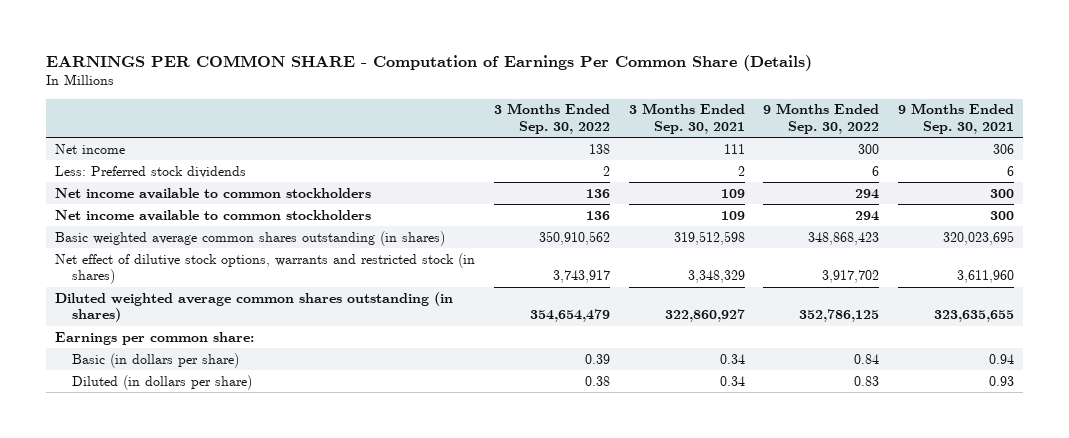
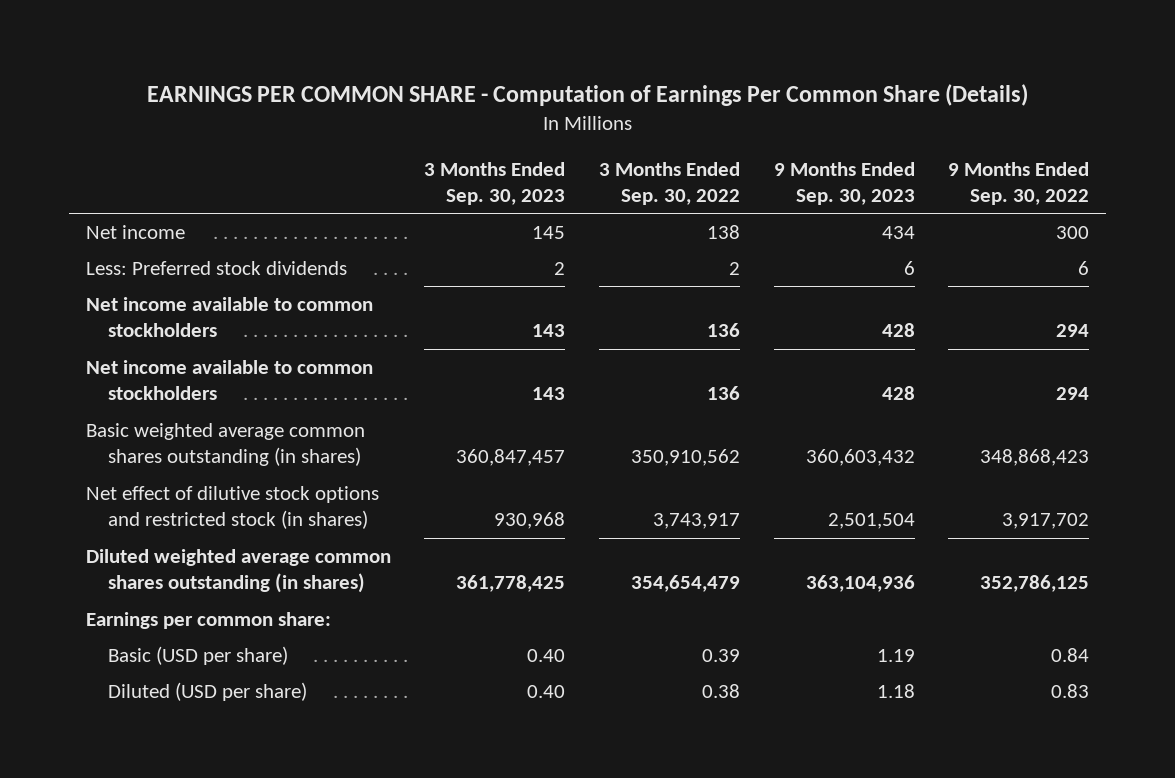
[628,103,745,134] 3 Months Ended Sep. 30, 2021 -> none
[897,103,1014,134] 9 Months Ended Sep. 30, 2021 -> none
none -> [424,161,566,205] 3 Months Ended Sep. 30, 2023
none -> [773,161,915,205] 9 Months Ended Sep. 30, 2023
[55,252,476,285] Net effect of dilutive stock options, warrants and restricted stock (in shares) -> [85,486,379,530] Net effect of dilutive stock options and restricted stock (in shares)
[72,352,240,368] Basic (in dollars per share) -> [108,646,289,666] Basic (USD per share)
[72,374,253,390] Diluted (in dollars per share) -> [108,682,308,702] Diluted (USD per share)

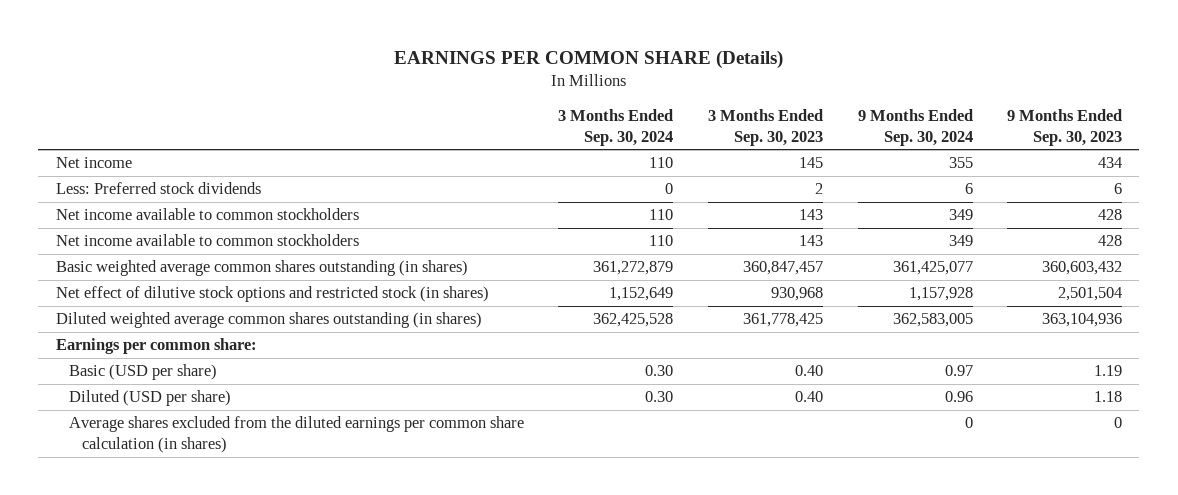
[146,83,1028,106] EARNINGS PER COMMON SHARE - Computation of Earnings Per Common Share (Details) -> [393,49,783,69] EARNINGS PER COMMON SHARE (Details)
[599,161,741,205] 3 Months Ended Sep. 30, 2022 -> none
[948,161,1090,205] 9 Months Ended Sep. 30, 2022 -> none
none -> [558,109,674,146] 3 Months Ended Sep. 30, 2024
none -> [857,109,973,146] 9 Months Ended Sep. 30, 2024
none -> [68,416,524,453] Average shares excluded from the diluted earnings per common share calculation (in shares)

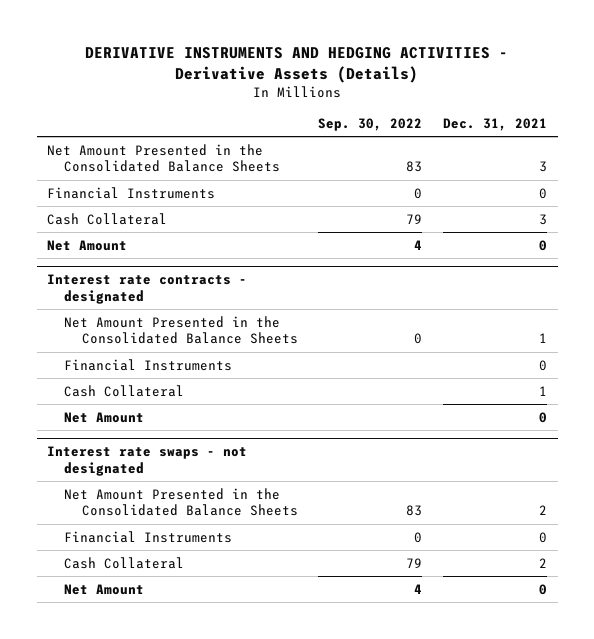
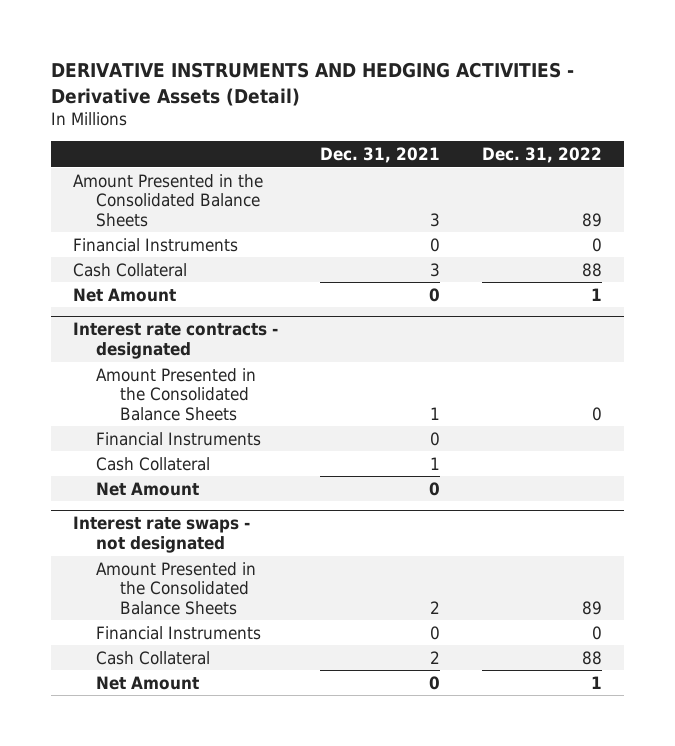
[85,46,509,83] DERIVATIVE INSTRUMENTS AND HEDGING ACTIVITIES - Derivative Assets (Details) -> [51,62,575,106] DERIVATIVE INSTRUMENTS AND HEDGING ACTIVITIES - Derivative Assets (Detail)
[318,117,423,131] Sep. 30, 2022 -> none
none -> [482,147,603,164] Dec. 31, 2022
[47,143,281,173] Net Amount Presented in the Consolidated Balance Sheets -> [72,173,263,227] Amount Presented in the Consolidated Balance Sheets
[64,315,298,345] Net Amount Presented in the Consolidated Balance Sheets -> [96,367,257,421] Amount Presented in the Consolidated Balance Sheets
[64,487,298,517] Net Amount Presented in the Consolidated Balance Sheets -> [96,561,257,615] Amount Presented in the Consolidated Balance Sheets

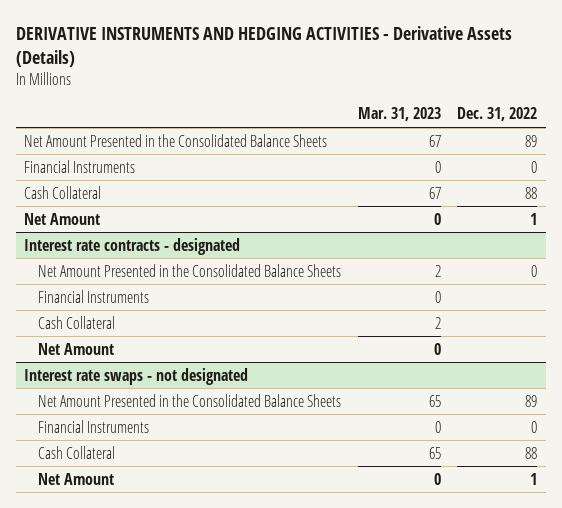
[51,62,575,106] DERIVATIVE INSTRUMENTS AND HEDGING ACTIVITIES - Derivative Assets (Detail) -> [16,26,513,68] DERIVATIVE INSTRUMENTS AND HEDGING ACTIVITIES - Derivative Assets (Details)
[320,147,441,164] Dec. 31, 2021 -> none
none -> [357,107,441,122] Mar. 31, 2023
[72,173,263,227] Amount Presented in the Consolidated Balance Sheets -> [24,133,328,147] Net Amount Presented in the Consolidated Balance Sheets
[96,367,257,421] Amount Presented in the Consolidated Balance Sheets -> [37,263,341,277] Net Amount Presented in the Consolidated Balance Sheets
[96,561,257,615] Amount Presented in the Consolidated Balance Sheets -> [37,393,341,407] Net Amount Presented in the Consolidated Balance Sheets

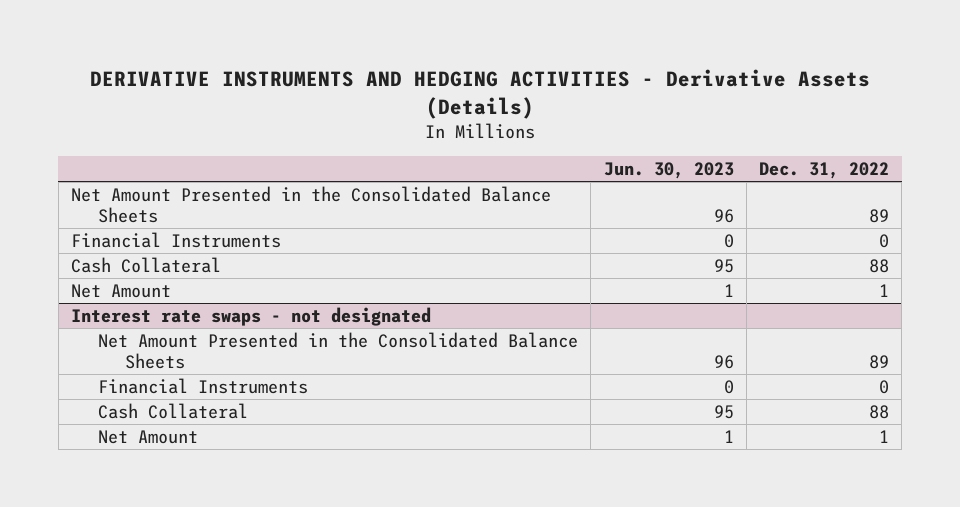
[357,107,441,122] Mar. 31, 2023 -> none
none -> [603,161,734,179] Jun. 30, 2023
[24,237,241,255] Interest rate contracts - designated -> none
[37,263,341,277] Net Amount Presented in the Consolidated Balance Sheets -> none
[37,289,149,303] Financial Instruments -> none
[37,315,115,329] Cash Collateral -> none
[37,342,114,355] Net Amount -> none

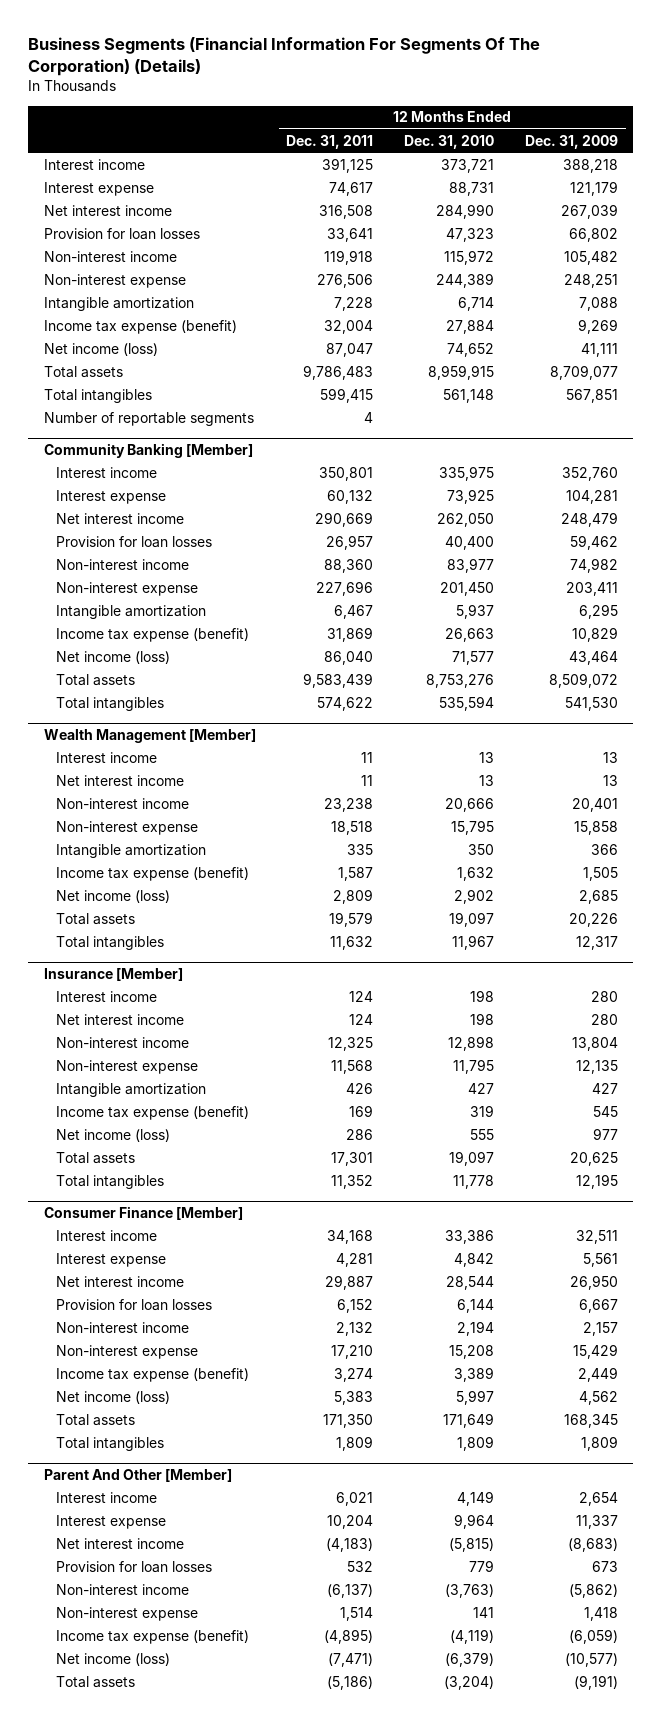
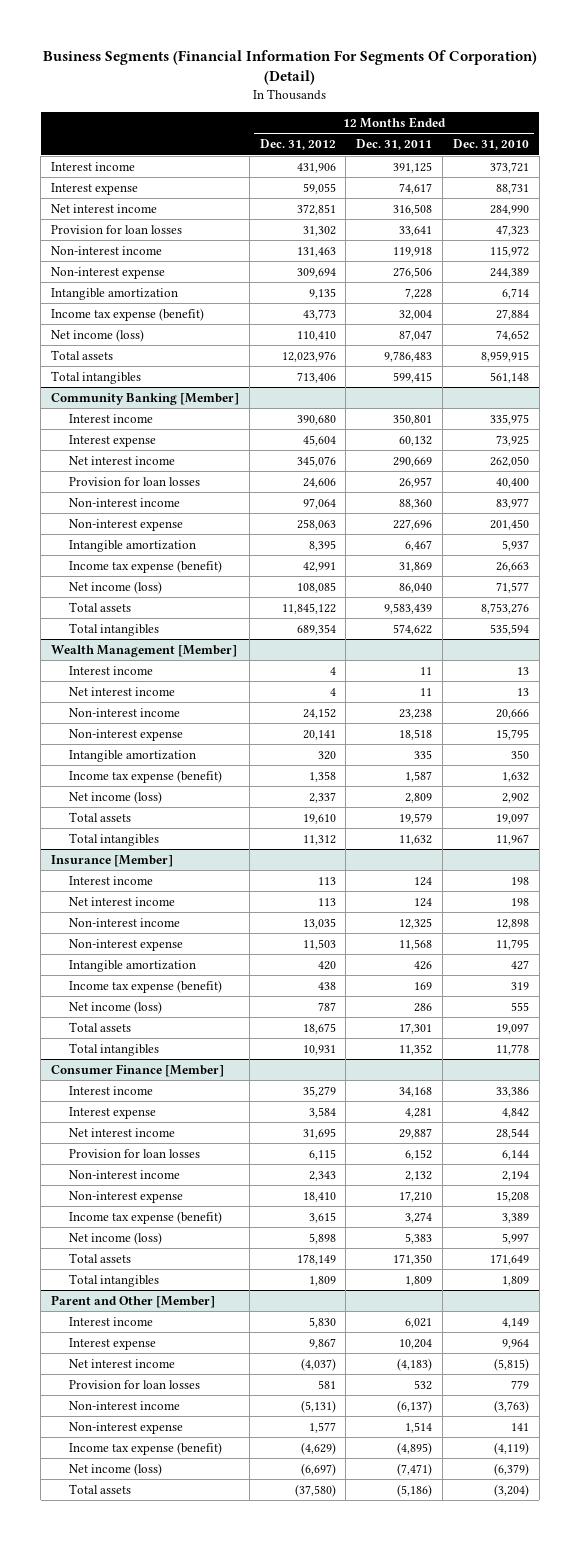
[28,37,541,77] Business Segments (Financial Information For Segments Of The Corporation) (Details) -> [42,50,537,86] Business Segments (Financial Information For Segments Of Corporation) (Detail)
[525,134,619,149] Dec. 31, 2009 -> none
none -> [259,139,336,151] Dec. 31, 2012
[43,411,254,426] Number of reportable segments -> none
[43,1468,232,1482] Parent And Other [Member] -> [51,1294,216,1308] Parent and Other [Member]

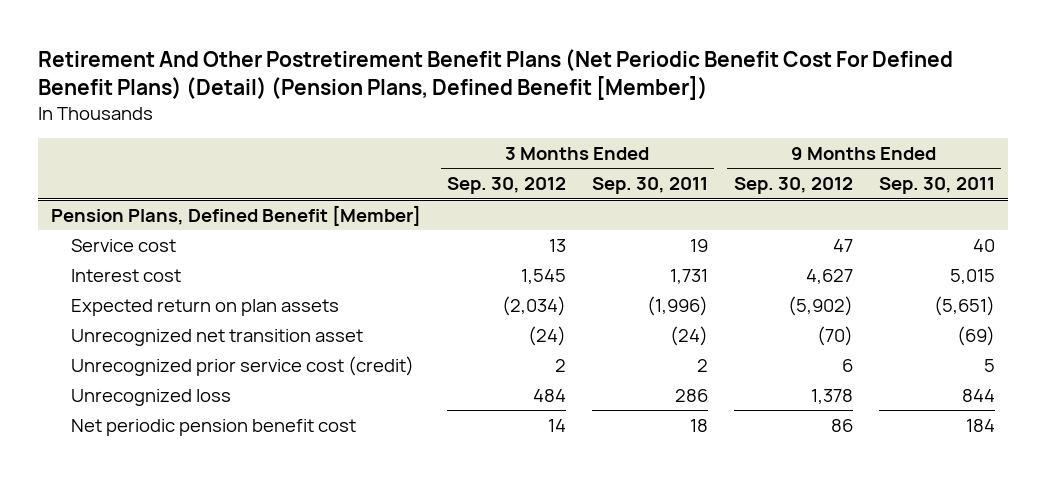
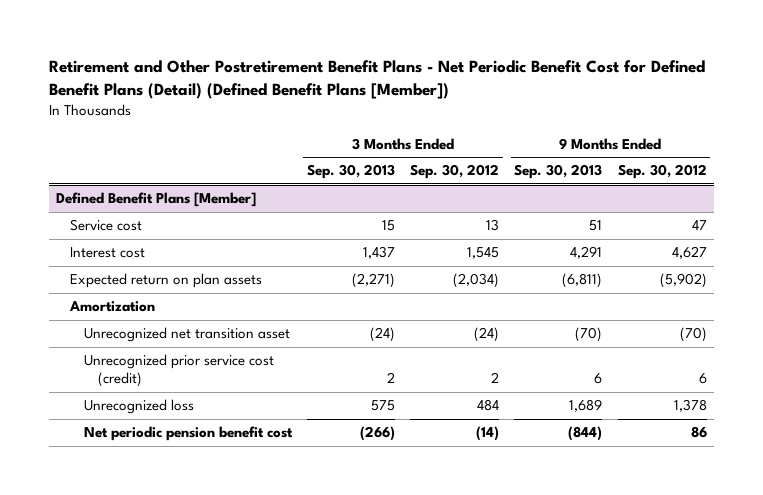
[38,48,954,101] Retirement And Other Postretirement Benefit Plans (Net Periodic Benefit Cost For Defined Benefit Plans) (Detail) (Pension Plans, Defined Benefit [Member]) -> [48,59,705,100] Retirement and Other Postretirement Benefit Plans - Net Periodic Benefit Cost for Defined Benefit Plans (Detail) (Defined Benefit Plans [Member])
[591,177,708,195] Sep. 30, 2011 -> none
[878,177,995,195] Sep. 30, 2011 -> none
none -> [307,164,396,180] Sep. 30, 2013
none -> [514,164,603,180] Sep. 30, 2013
[51,204,422,226] Pension Plans, Defined Benefit [Member] -> [56,192,257,208] Defined Benefit Plans [Member]
none -> [69,301,156,313] Amortization
[547,418,566,432] 14 -> [476,426,500,442] (14)

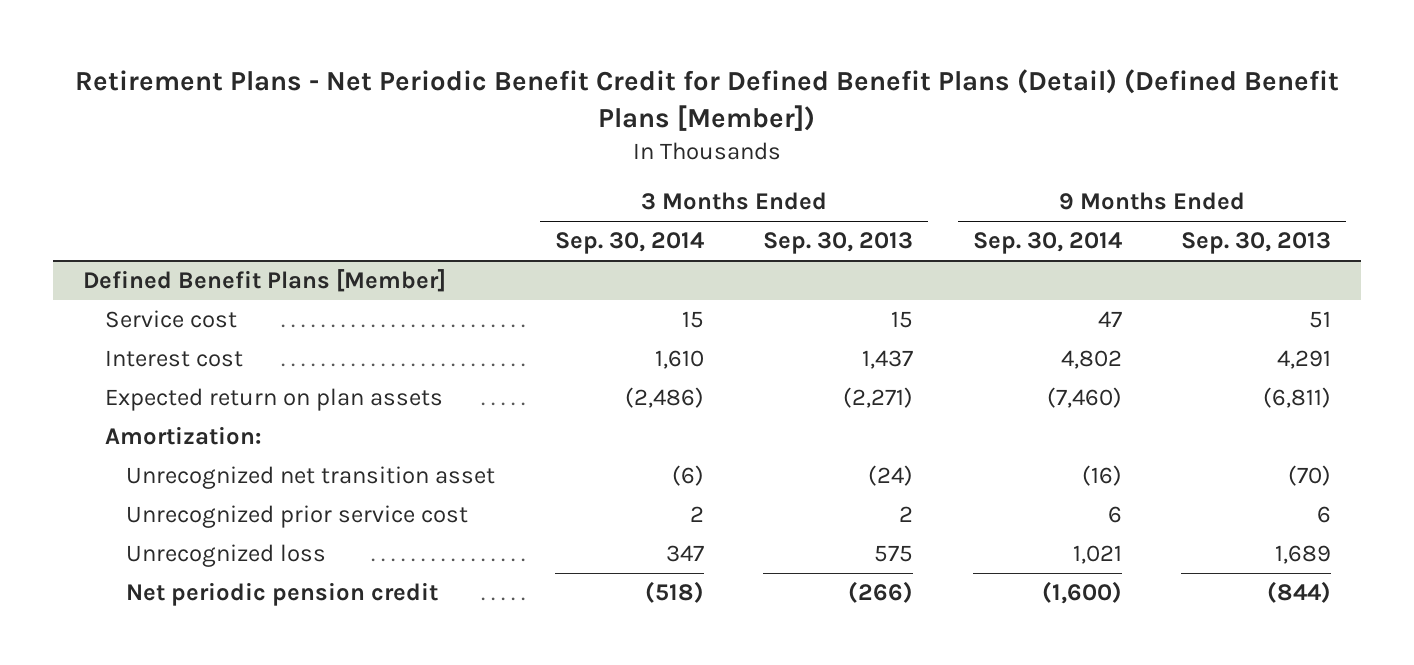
[48,59,705,100] Retirement and Other Postretirement Benefit Plans - Net Periodic Benefit Cost for Defined Benefit Plans (Detail) (Defined Benefit Plans [Member]) -> [74,68,1339,131] Retirement Plans - Net Periodic Benefit Credit for Defined Benefit Plans (Detail) (Defined Benefit Plans [Member])
[410,164,500,180] Sep. 30, 2012 -> none
[617,164,707,180] Sep. 30, 2012 -> none
none -> [554,232,704,255] Sep. 30, 2014
none -> [972,232,1122,255] Sep. 30, 2014
[69,301,156,313] Amortization -> [104,425,261,445] Amortization:
[84,354,275,388] Unrecognized prior service cost (credit) -> [126,504,469,528] Unrecognized prior service cost
[84,426,294,442] Net periodic pension benefit cost -> [126,581,439,606] Net periodic pension credit

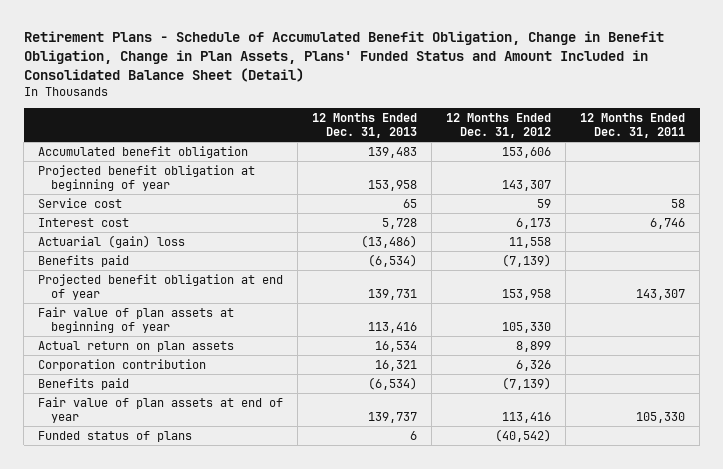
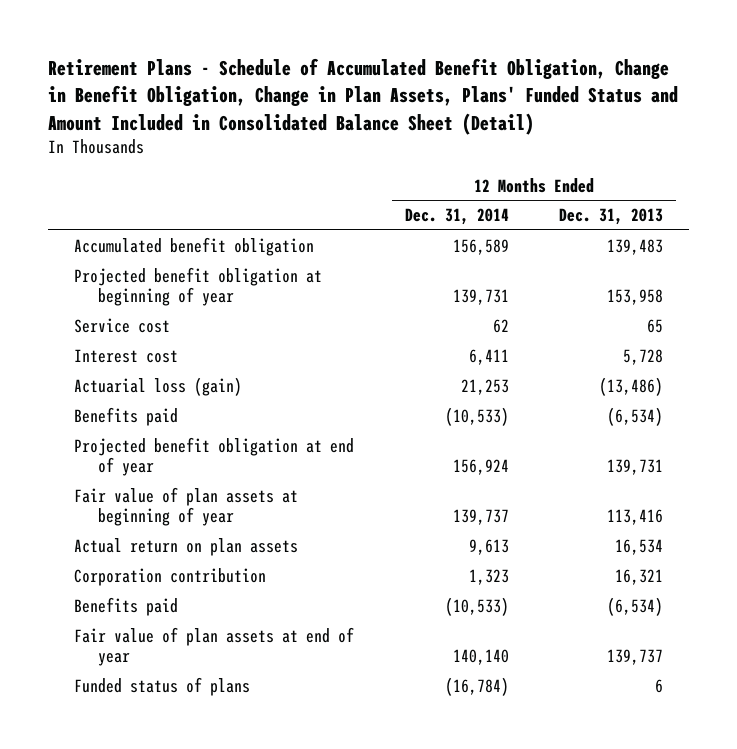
[446,113,552,139] 12 Months Ended Dec. 31, 2012 -> none
[580,113,686,139] 12 Months Ended Dec. 31, 2011 -> none
none -> [404,208,509,226] Dec. 31, 2014
[38,235,186,249] Actuarial (gain) loss -> [73,376,242,396] Actuarial loss (gain)

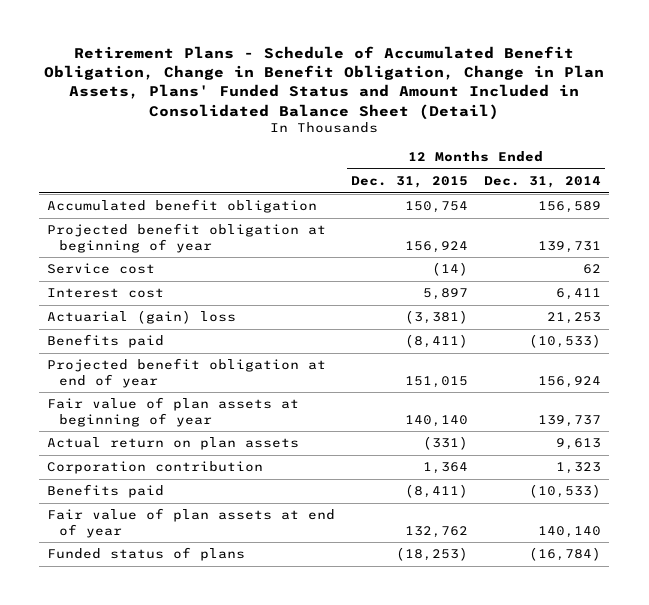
[559,208,664,226] Dec. 31, 2013 -> none
none -> [351,175,469,188] Dec. 31, 2015
[73,376,242,396] Actuarial loss (gain) -> [47,310,237,325] Actuarial (gain) loss

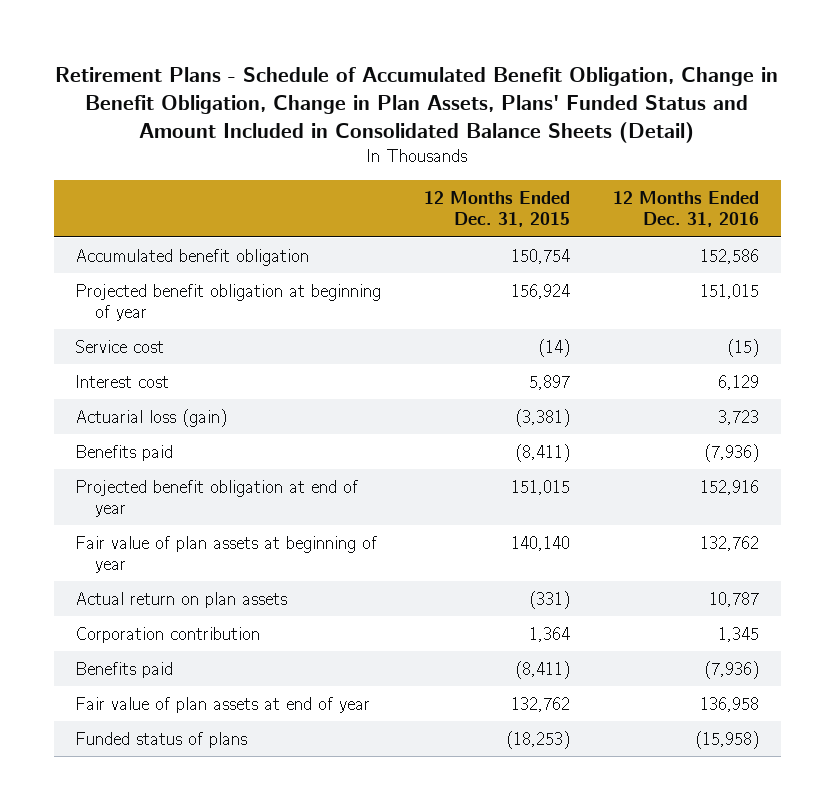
[44,46,605,120] Retirement Plans - Schedule of Accumulated Benefit Obligation, Change in Benefit Obligation, Change in Plan Assets, Plans' Funded Status and Amount Included in Consolidated Balance Sheet (Detail) -> [55,66,779,143] Retirement Plans - Schedule of Accumulated Benefit Obligation, Change in Benefit Obligation, Change in Plan Assets, Plans' Funded Status and Amount Included in Consolidated Balance Sheets (Detail)
[484,175,602,188] Dec. 31, 2014 -> none
none -> [613,191,760,228] 12 Months Ended Dec. 31, 2016
[47,310,237,325] Actuarial (gain) loss -> [75,408,228,427] Actuarial loss (gain)

